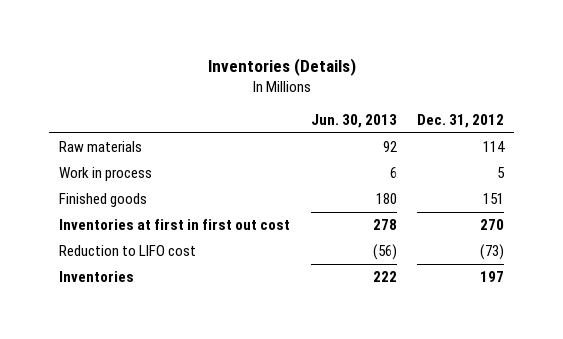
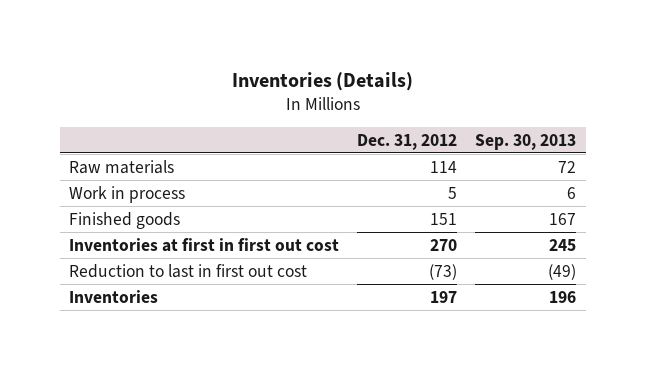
[310,114,397,129] Jun. 30, 2013 -> none
none -> [475,133,577,150] Sep. 30, 2013
[59,245,197,257] Reduction to LIFO cost -> [68,263,307,278] Reduction to last in first out cost

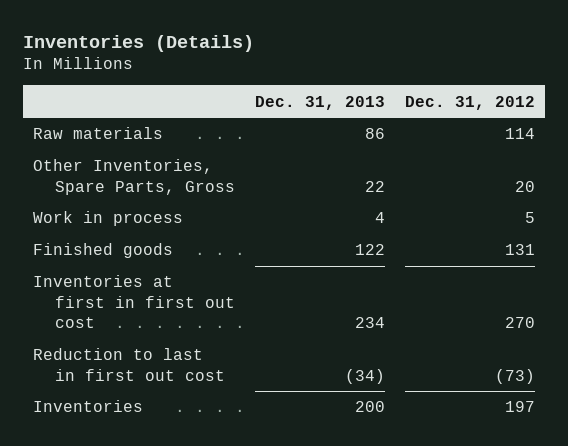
[475,133,577,150] Sep. 30, 2013 -> none
none -> [255,95,386,110] Dec. 31, 2013
none -> [32,159,236,195] Other Inventories, Spare Parts, Gross
[430,212,458,225] 151 -> [505,244,536,256] 131

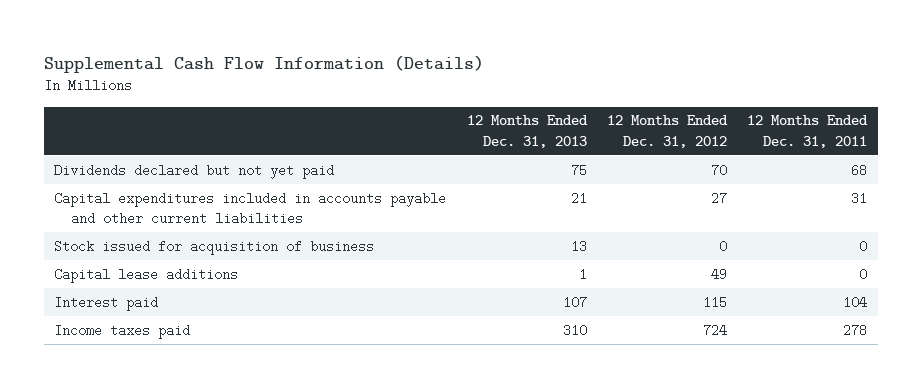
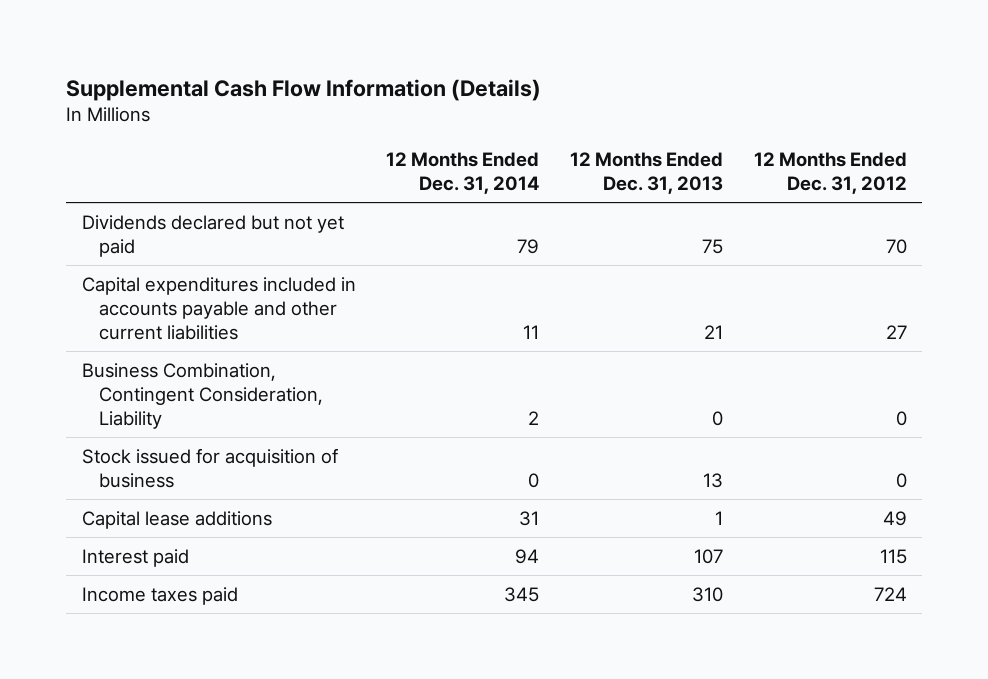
[747,115,869,148] 12 Months Ended Dec. 31, 2011 -> none
none -> [386,151,540,195] 12 Months Ended Dec. 31, 2014
none -> [81,362,324,430] Business Combination, Contingent Consideration, Liability

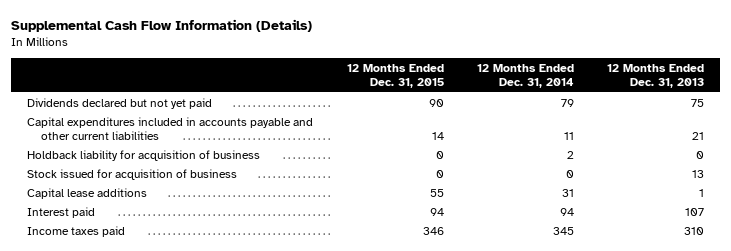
[753,151,907,195] 12 Months Ended Dec. 31, 2012 -> none
none -> [346,64,444,89] 12 Months Ended Dec. 31, 2015
[81,362,324,430] Business Combination, Contingent Consideration, Liability -> [27,149,261,161] Holdback liability for acquisition of business

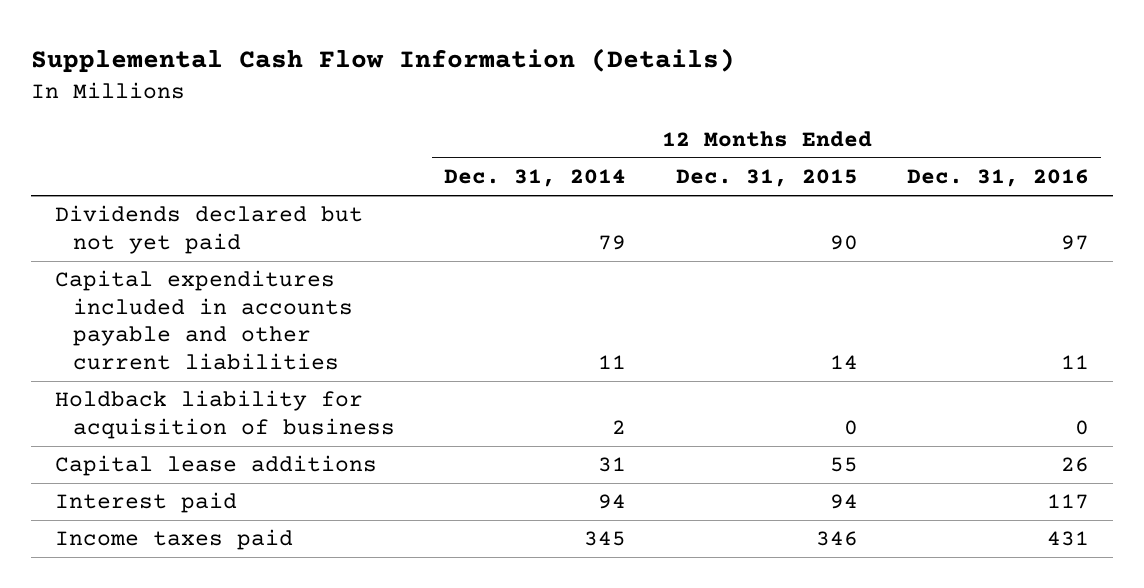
[606,64,704,89] 12 Months Ended Dec. 31, 2013 -> none
none -> [906,169,1089,188] Dec. 31, 2016
[27,168,238,180] Stock issued for acquisition of business -> none

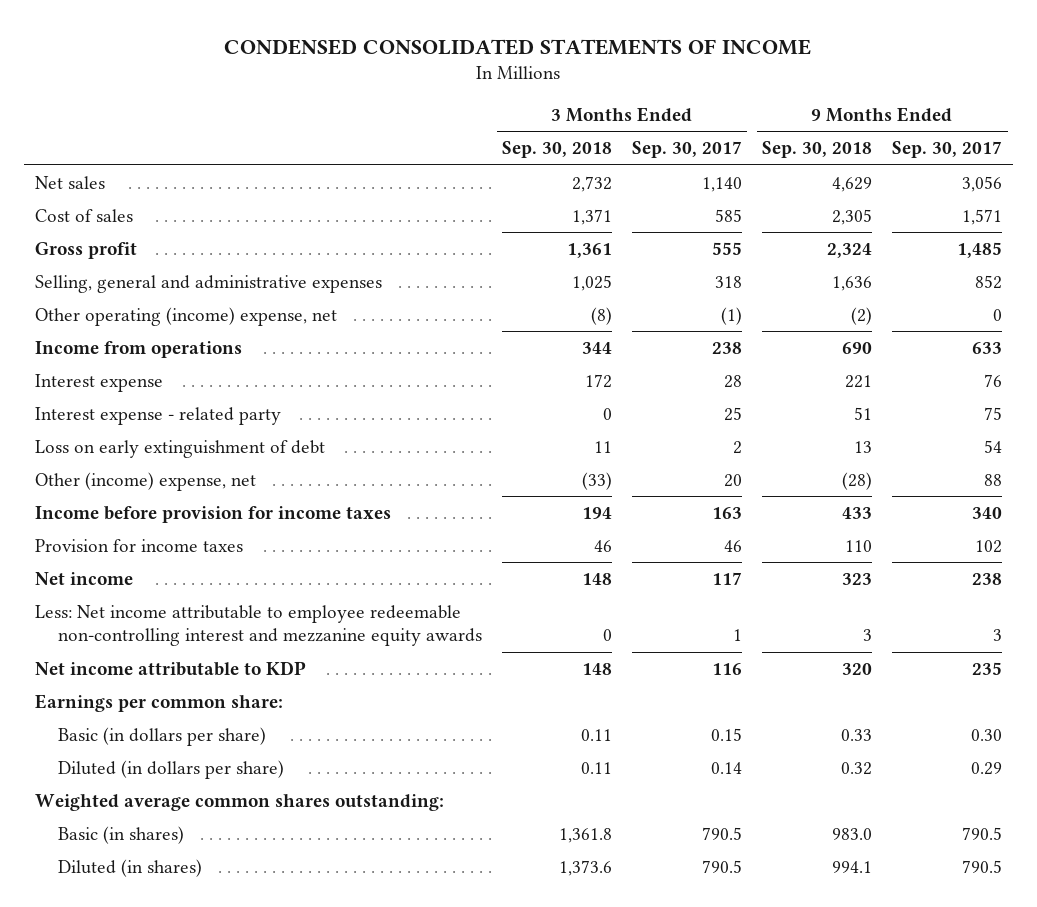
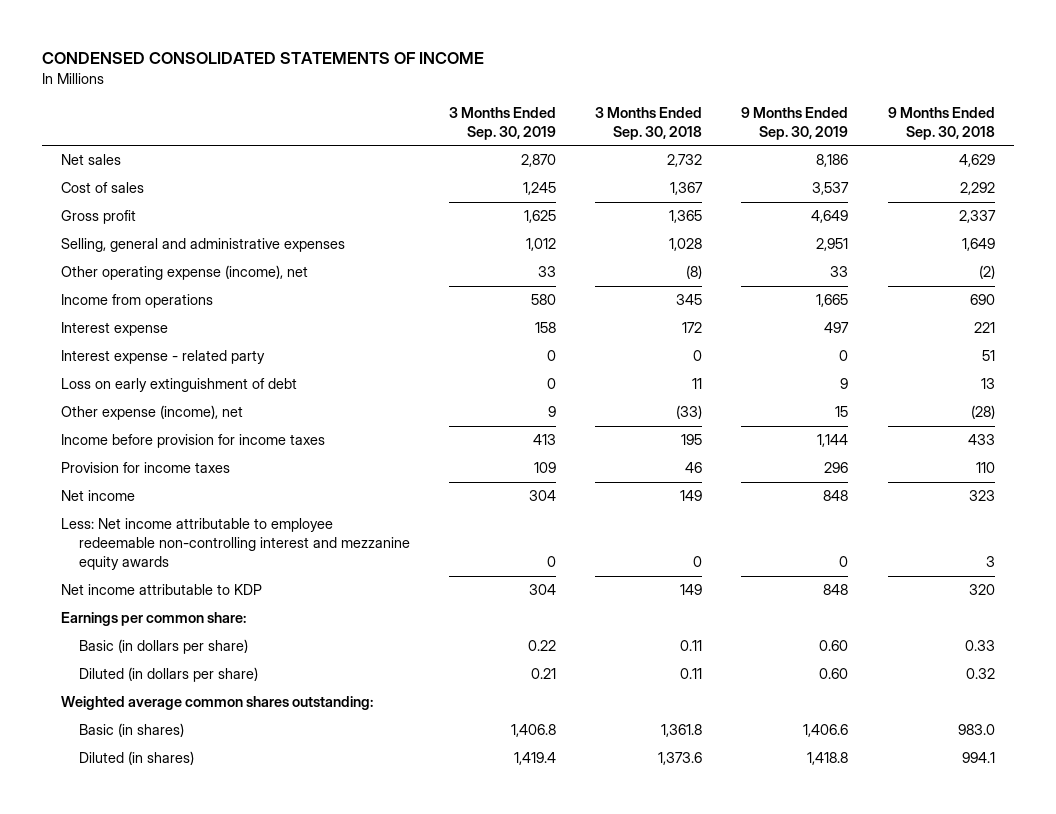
[632,141,743,159] Sep. 30, 2017 -> none
[892,141,1003,159] Sep. 30, 2017 -> none
none -> [448,106,556,140] 3 Months Ended Sep. 30, 2019
none -> [741,106,849,140] 9 Months Ended Sep. 30, 2019
[571,208,612,225] 1,371 -> [670,182,704,196] 1,367
[832,208,873,225] 2,305 -> [959,182,995,196] 2,292
[566,242,612,258] 1,361 -> [669,210,703,224] 1,365
[827,242,873,258] 2,324 -> [958,210,996,224] 2,337
[571,274,612,291] 1,025 -> [669,238,703,252] 1,028
[832,275,873,291] 1,636 -> [961,238,995,252] 1,649
[34,306,337,326] Other operating (income) expense, net -> [61,265,309,281] Other operating expense (income), net
[581,341,612,354] 344 -> [676,294,703,306] 345
[34,471,256,491] Other (income) expense, net -> [61,405,244,421] Other expense (income), net
[581,506,612,519] 194 -> [681,434,703,446] 195
[581,572,612,585] 148 -> [680,490,703,502] 149
[581,662,612,675] 148 -> [680,584,703,596] 149

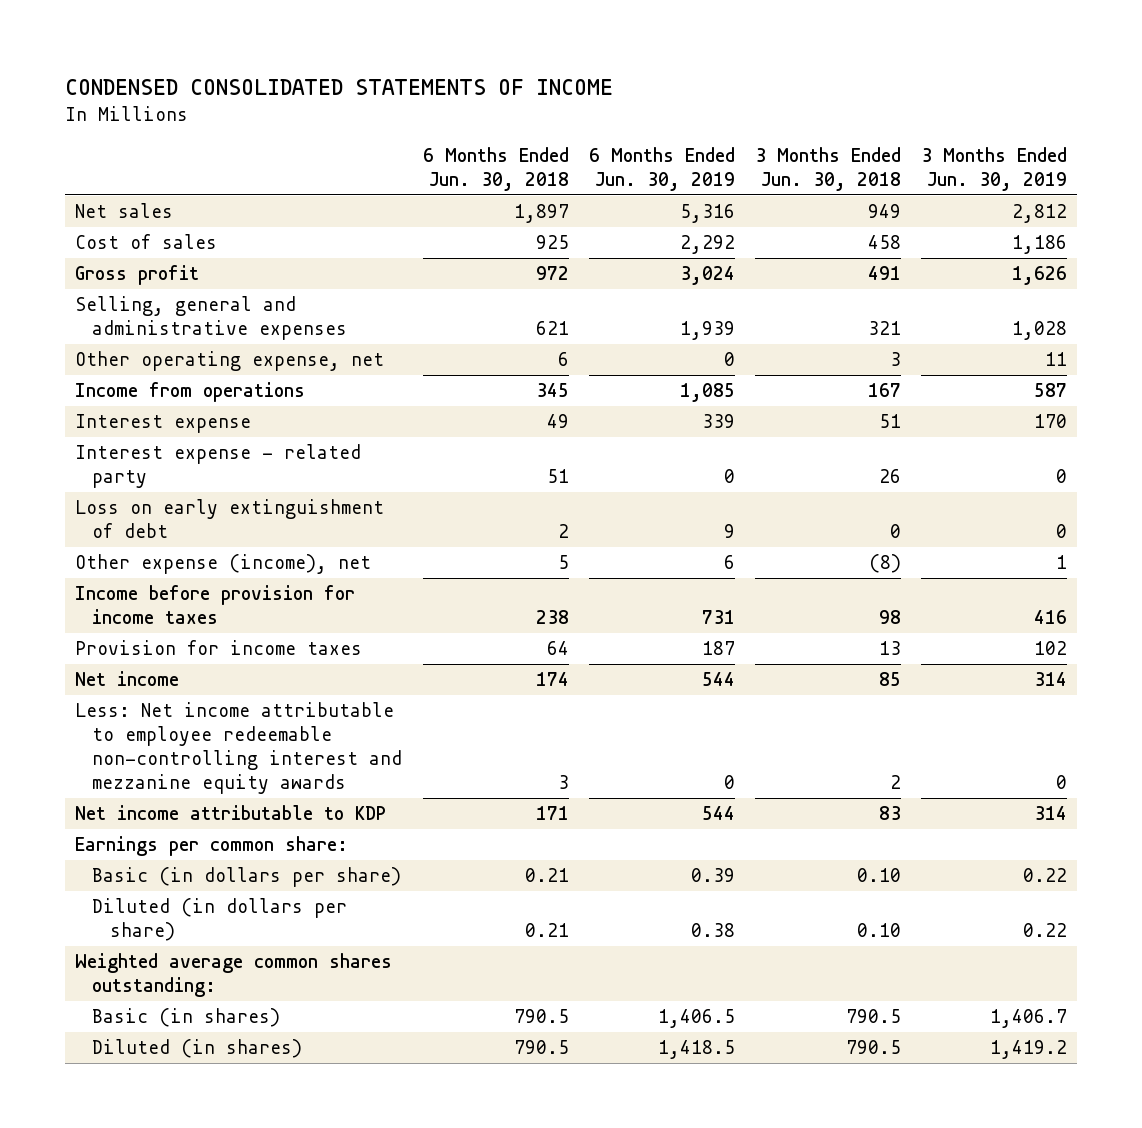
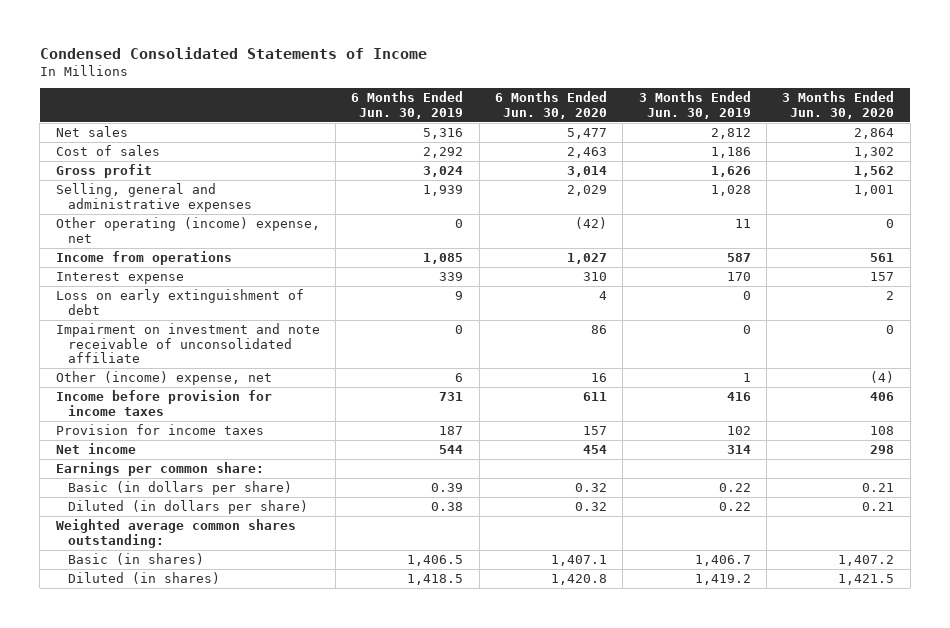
[65,78,614,95] CONDENSED CONSOLIDATED STATEMENTS OF INCOME -> [39,47,427,60] Condensed Consolidated Statements of Income
[422,147,569,192] 6 Months Ended Jun. 30, 2018 -> none
[754,147,901,192] 3 Months Ended Jun. 30, 2018 -> none
none -> [495,91,608,119] 6 Months Ended Jun. 30, 2020
none -> [782,91,895,119] 3 Months Ended Jun. 30, 2020
[75,351,385,372] Other operating expense, net -> [55,216,320,243] Other operating (income) expense, net
[75,444,362,488] Interest expense - related party -> none
none -> [55,322,320,364] Impairment on investment and note receivable of unconsolidated affiliate
[75,554,372,575] Other expense (income), net -> [55,370,272,385] Other (income) expense, net
[75,702,403,794] Less: Net income attributable to employee redeemable non-controlling interest and mezzanine equity awards -> none
[75,805,387,821] Net income attributable to KDP -> none

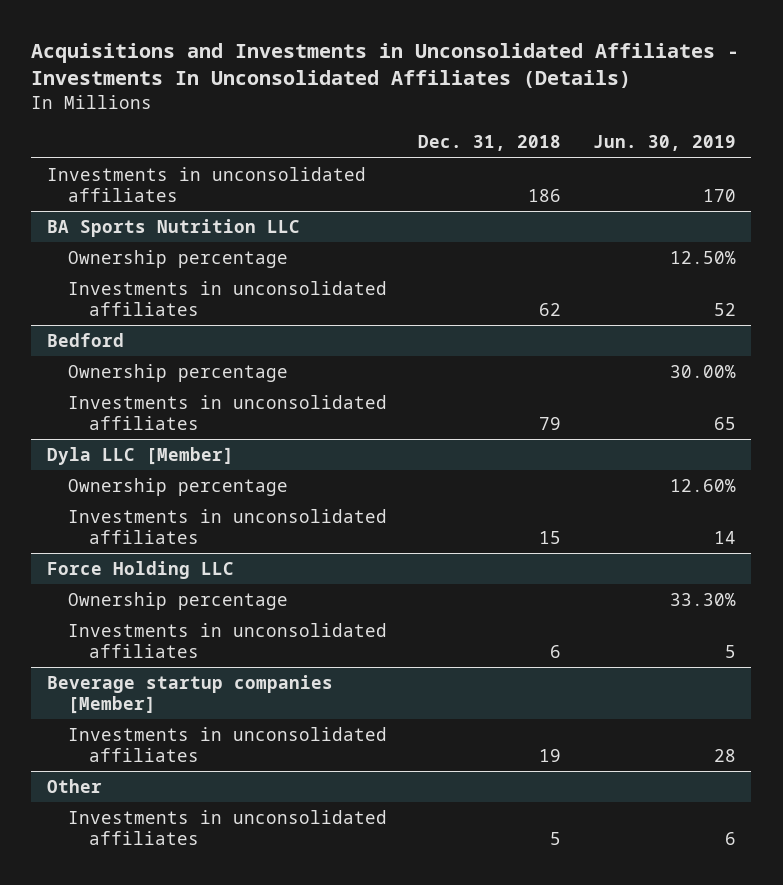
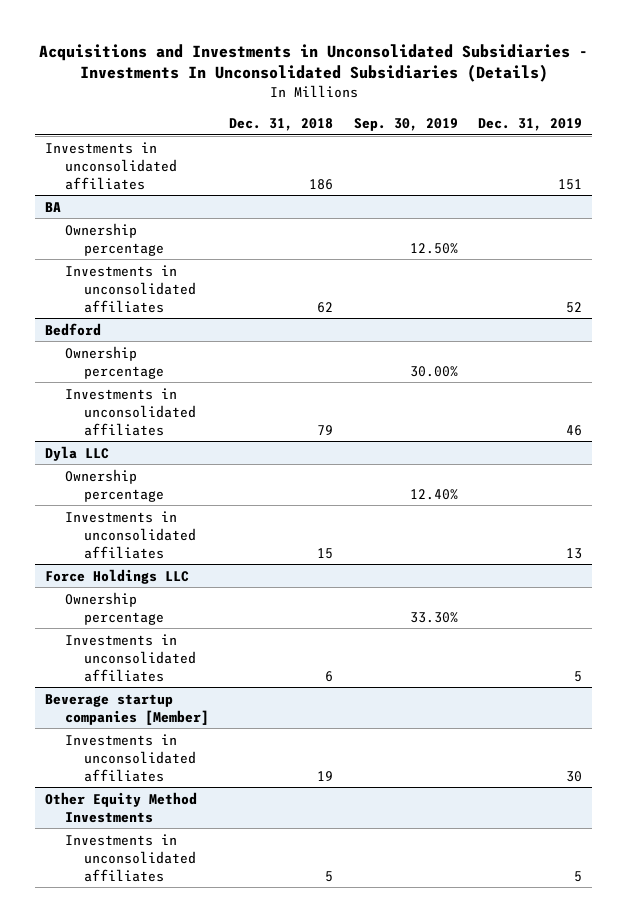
[31,43,740,89] Acquisitions and Investments in Unconsolidated Affiliates - Investments In Unconsolidated Affiliates (Details) -> [38,43,588,83] Acquisitions and Investments in Unconsolidated Subsidiaries - Investments In Unconsolidated Subsidiaries (Details)
[592,135,736,152] Jun. 30, 2019 -> none
none -> [353,117,458,131] Sep. 30, 2019
none -> [478,117,583,131] Dec. 31, 2019
[47,218,301,237] BA Sports Nutrition LLC -> [45,201,62,212] BA
[47,446,235,465] Dyla LLC [Member] -> [45,445,110,461] Dyla LLC
[47,560,235,579] Force Holding LLC -> [45,568,190,584] Force Holdings LLC
[47,778,103,793] Other -> [45,791,198,823] Other Equity Method Investments

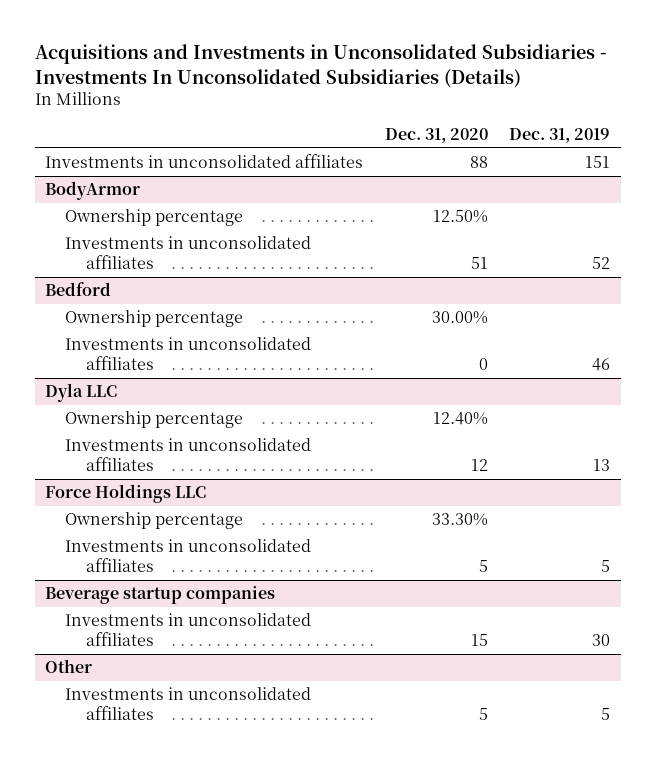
[229,117,334,131] Dec. 31, 2018 -> none
[353,117,458,131] Sep. 30, 2019 -> none
none -> [384,128,488,144] Dec. 31, 2020
[45,201,62,212] BA -> [45,181,141,201] BodyArmor
[45,693,209,725] Beverage startup companies [Member] -> [45,586,276,605] Beverage startup companies
[45,791,198,823] Other Equity Method Investments -> [45,659,93,674] Other

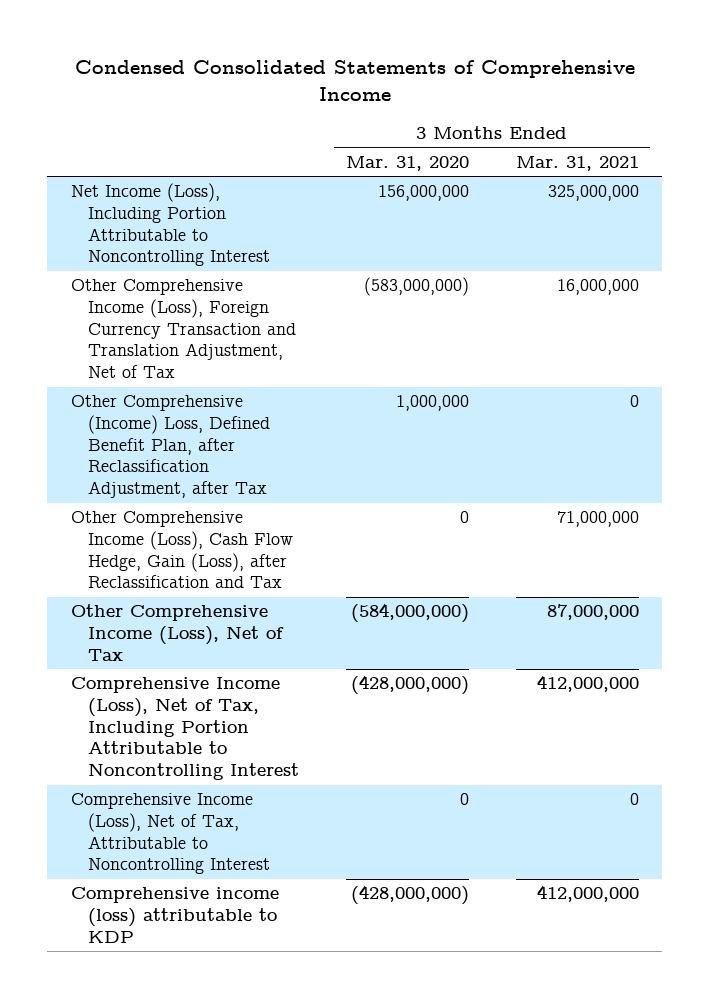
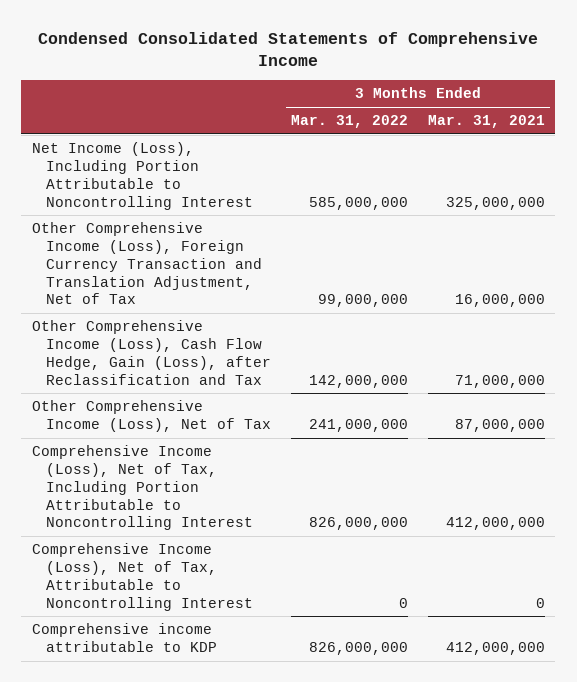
[346,155,470,171] Mar. 31, 2020 -> none
none -> [290,115,408,129] Mar. 31, 2022
[70,395,271,499] Other Comprehensive (Income) Loss, Defined Benefit Plan, after Reclassification Adjustment, after Tax -> none
[70,887,279,943] Comprehensive income (loss) attributable to KDP -> [31,623,217,652] Comprehensive income attributable to KDP

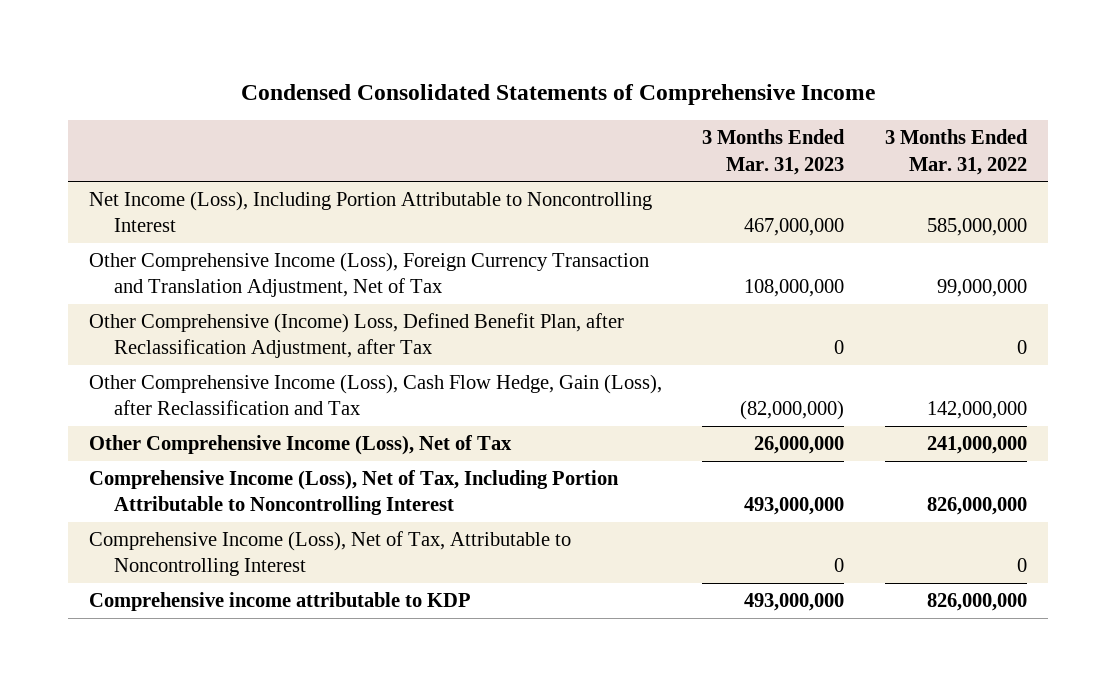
[428,115,546,129] Mar. 31, 2021 -> none
none -> [702,129,846,175] 3 Months Ended Mar. 31, 2023
none -> [88,312,624,359] Other Comprehensive (Income) Loss, Defined Benefit Plan, after Reclassification Adjustment, after Tax

